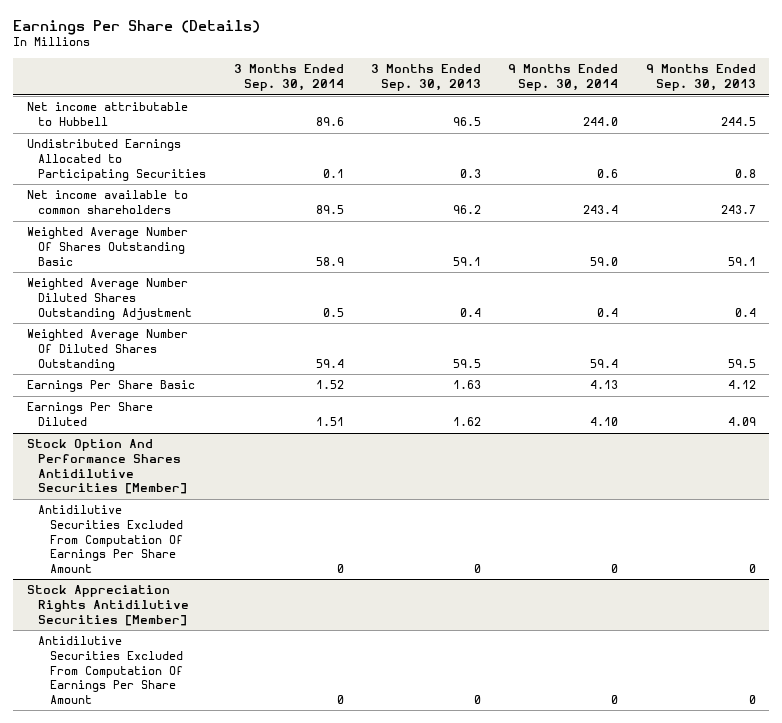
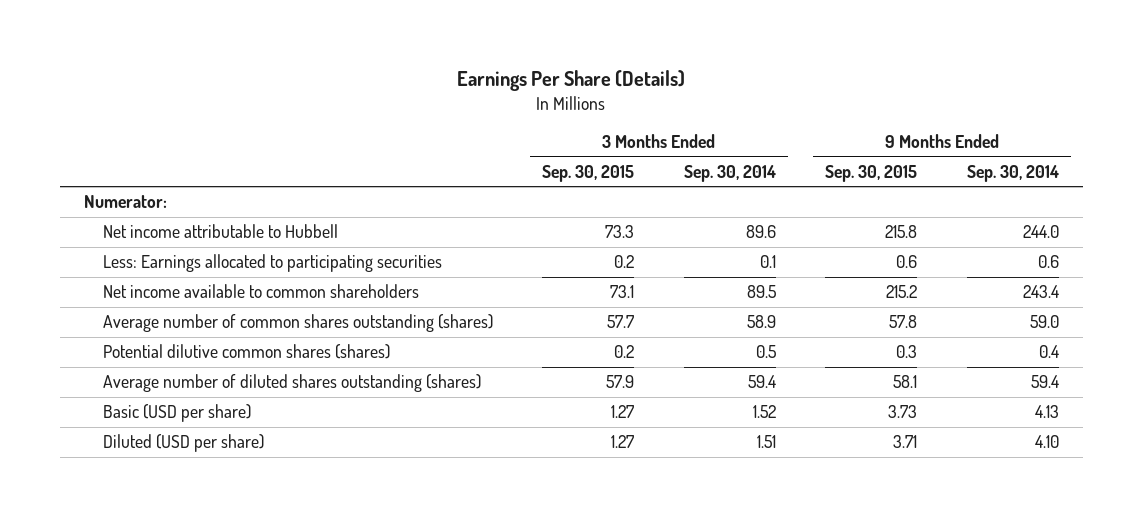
[370,64,481,92] 3 Months Ended Sep. 30, 2013 -> none
[645,64,756,92] 9 Months Ended Sep. 30, 2013 -> none
none -> [542,164,635,182] Sep. 30, 2015
none -> [825,164,918,182] Sep. 30, 2015
none -> [84,195,168,209] Numerator:
[26,139,207,181] Undistributed Earnings Allocated to Participating Securities -> [102,254,442,273] Less: Earnings allocated to participating securities
[26,439,188,495] Stock Option And Performance Shares Antidilutive Securities [Member] -> none
[38,505,183,573] Antidilutive Securities Excluded From Computation Of Earnings Per Share Amount -> none
[26,585,190,626] Stock Appreciation Rights Antidilutive Securities [Member] -> none
[38,636,183,704] Antidilutive Securities Excluded From Computation Of Earnings Per Share Amount -> none
[26,227,188,266] Weighted Average Number Of Shares Outstanding Basic -> [102,314,493,333] Average number of common shares outstanding (shares)
[26,278,193,320] Weighted Average Number Diluted Shares Outstanding Adjustment -> [102,344,390,360] Potential dilutive common shares (shares)
[26,329,188,371] Weighted Average Number Of Diluted Shares Outstanding -> [102,374,481,393] Average number of diluted shares outstanding (shares)
[26,380,195,393] Earnings Per Share Basic -> [102,404,251,423] Basic (USD per share)
[26,402,153,427] Earnings Per Share Diluted -> [102,434,264,453] Diluted (USD per share)

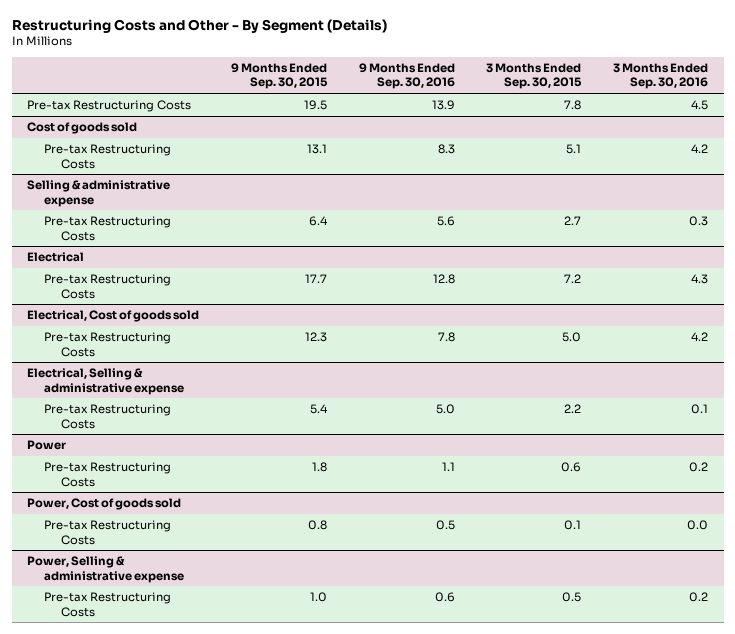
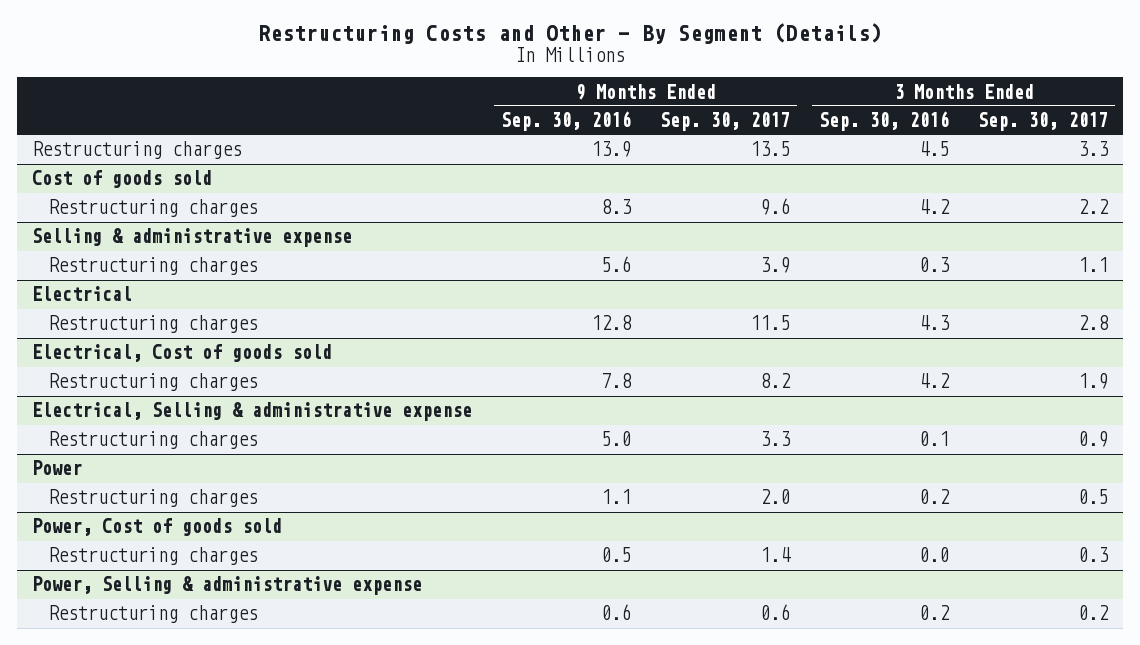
[230,63,328,90] 9 Months Ended Sep. 30, 2015 -> none
[486,63,583,90] 3 Months Ended Sep. 30, 2015 -> none
none -> [660,112,791,132] Sep. 30, 2017
none -> [978,112,1109,132] Sep. 30, 2017
[27,100,192,113] Pre-tax Restructuring Costs -> [31,141,242,160] Restructuring charges
[44,144,172,169] Pre-tax Restructuring Costs -> [48,199,259,218] Restructuring charges
[44,216,172,241] Pre-tax Restructuring Costs -> [48,257,259,276] Restructuring charges
[44,274,172,299] Pre-tax Restructuring Costs -> [48,315,259,334] Restructuring charges
[44,332,172,357] Pre-tax Restructuring Costs -> [48,373,259,392] Restructuring charges
[44,404,172,429] Pre-tax Restructuring Costs -> [48,431,259,450] Restructuring charges
[44,462,172,487] Pre-tax Restructuring Costs -> [48,489,259,508] Restructuring charges
[44,520,172,545] Pre-tax Restructuring Costs -> [48,547,259,566] Restructuring charges
[44,592,172,617] Pre-tax Restructuring Costs -> [48,605,259,624] Restructuring charges

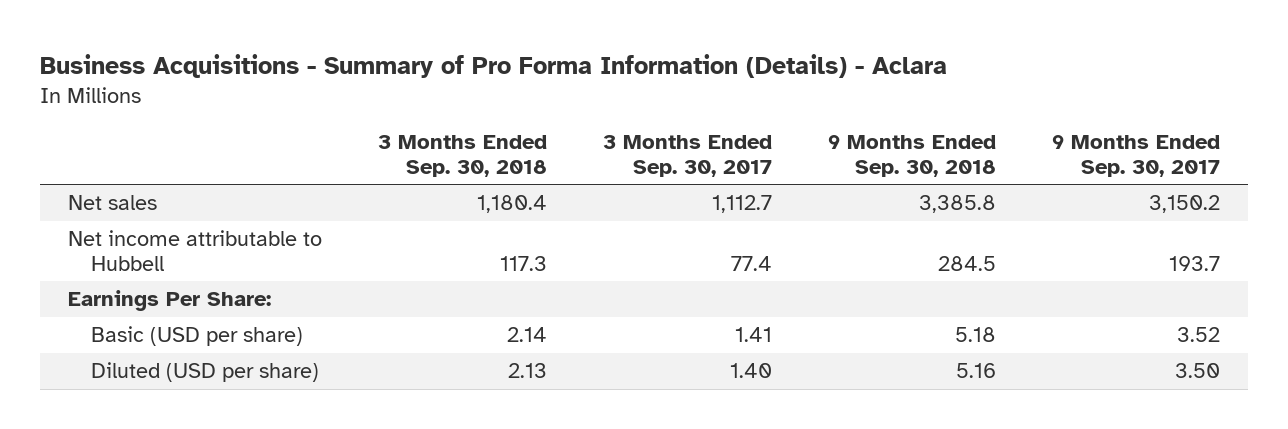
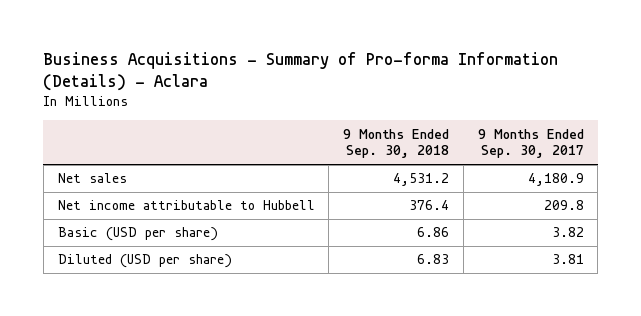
[40,53,948,78] Business Acquisitions - Summary of Pro Forma Information (Details) - Aclara -> [43,52,559,92] Business Acquisitions - Summary of Pro-forma Information (Details) - Aclara
[378,135,548,178] 3 Months Ended Sep. 30, 2018 -> none
[602,135,772,178] 3 Months Ended Sep. 30, 2017 -> none
[68,290,272,312] Earnings Per Share: -> none
[918,195,996,214] 3,385.8 -> [393,173,450,187] 4,531.2
[1148,195,1220,214] 3,150.2 -> [527,173,584,187] 4,180.9
[937,255,996,271] 284.5 -> [409,200,450,211] 376.4
[1168,255,1220,271] 193.7 -> [543,200,584,211] 209.8
[954,327,996,343] 5.18 -> [417,227,450,238] 6.86
[1176,327,1220,343] 3.52 -> [551,227,584,238] 3.82
[955,363,996,379] 5.16 -> [417,254,450,265] 6.83
[1174,363,1220,379] 3.50 -> [551,254,584,265] 3.81

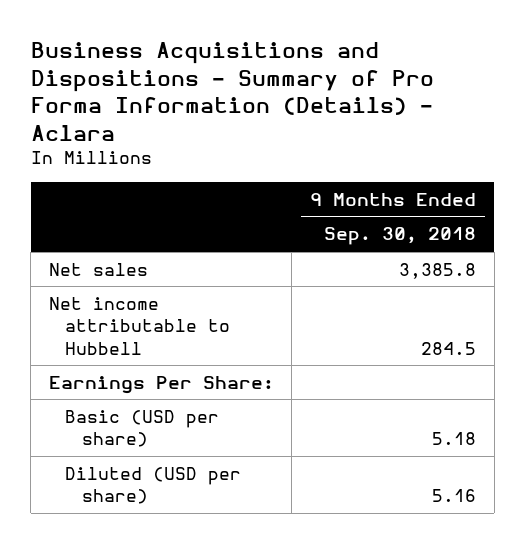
[43,52,559,92] Business Acquisitions - Summary of Pro-forma Information (Details) - Aclara -> [30,42,434,141] Business Acquisitions and Dispositions - Summary of Pro Forma Information (Details) - Aclara
[477,128,584,159] 9 Months Ended Sep. 30, 2017 -> none
[393,173,450,187] 4,531.2 -> [398,262,476,279] 3,385.8
[409,200,450,211] 376.4 -> [420,341,476,355] 284.5
none -> [48,375,274,394] Earnings Per Share:
[417,227,450,238] 6.86 -> [431,432,476,446] 5.18
[417,254,450,265] 6.83 -> [431,489,476,503] 5.16

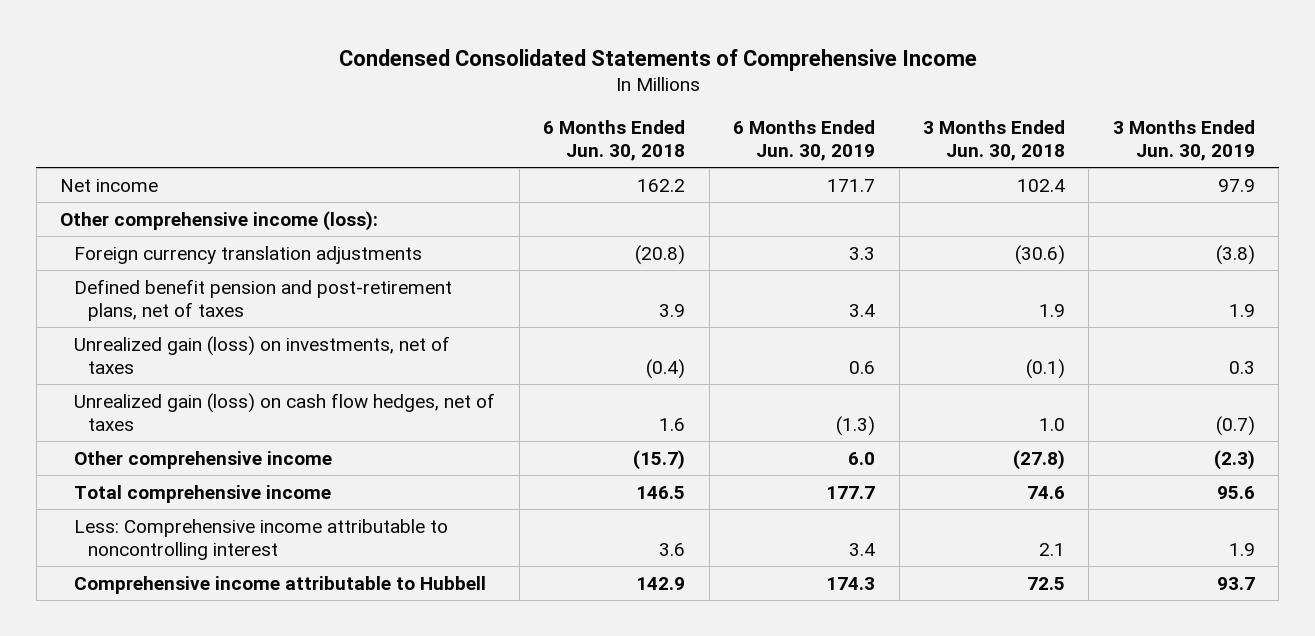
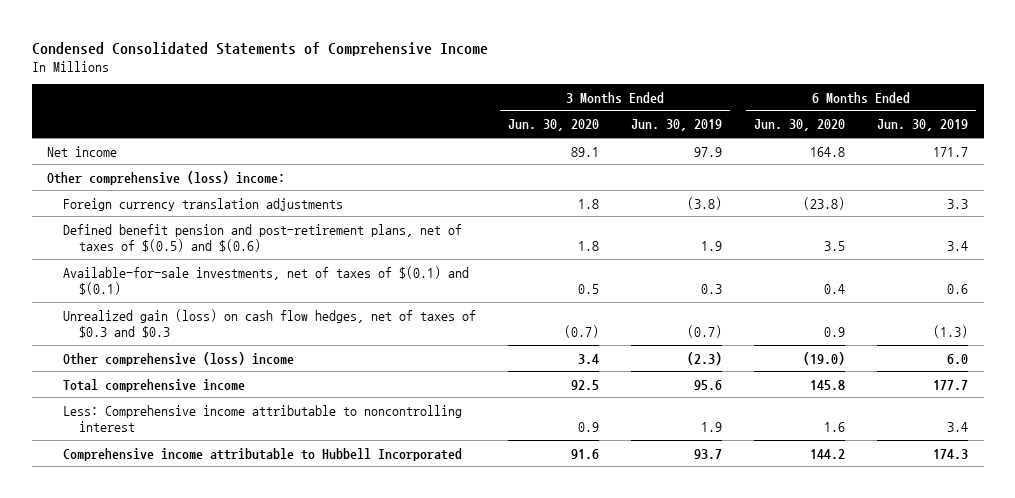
[543,119,686,162] 6 Months Ended Jun. 30, 2018 -> none
[923,119,1066,162] 3 Months Ended Jun. 30, 2018 -> none
none -> [508,119,600,132] Jun. 30, 2020
none -> [753,119,845,132] Jun. 30, 2020
[60,210,379,231] Other comprehensive income (loss): -> [47,170,286,185] Other comprehensive (loss) income:
[74,278,453,321] Defined benefit pension and post-retirement plans, net of taxes -> [63,223,463,252] Defined benefit pension and post-retirement plans, net of taxes of $(0.5) and $(0.6)
[74,335,451,374] Unrealized gain (loss) on investments, net of taxes -> [63,265,470,295] Available-for-sale investments, net of taxes of $(0.1) and $(0.1)
[74,392,496,431] Unrealized gain (loss) on cash flow hedges, net of taxes -> [63,308,477,338] Unrealized gain (loss) on cash flow hedges, net of taxes of $0.3 and $0.3
[74,450,333,469] Other comprehensive income -> [63,351,295,366] Other comprehensive (loss) income
[74,575,487,594] Comprehensive income attributable to Hubbell -> [63,447,463,461] Comprehensive income attributable to Hubbell Incorporated

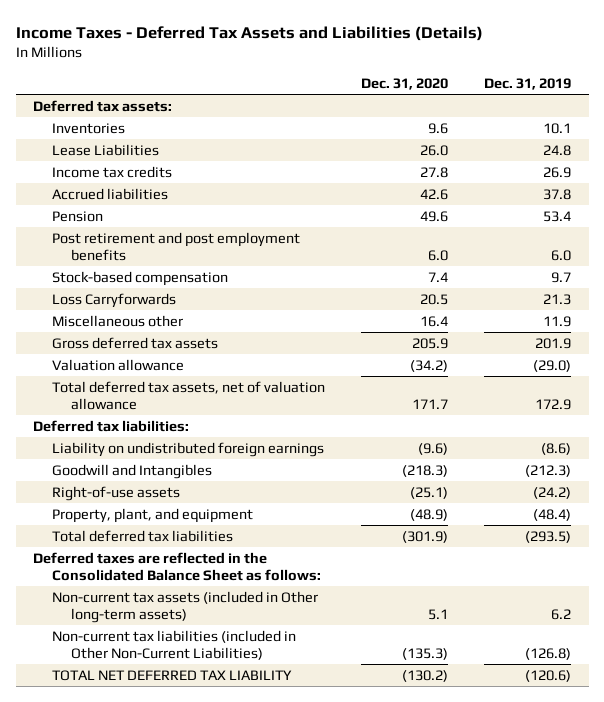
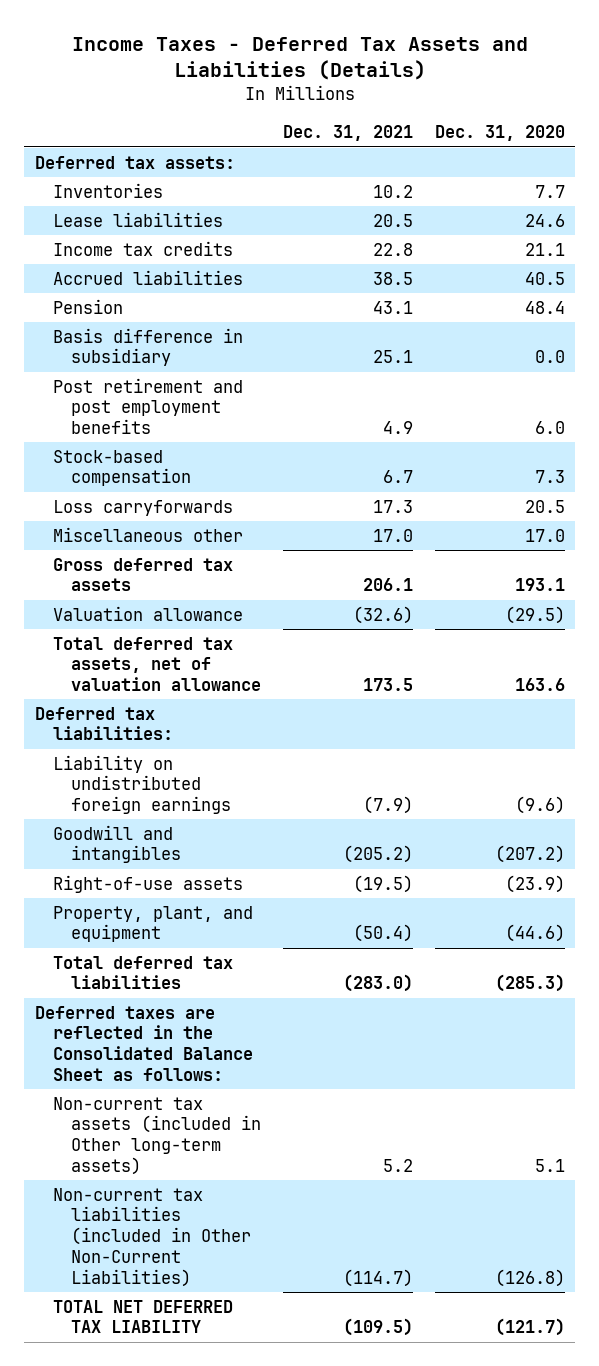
[483,77,571,90] Dec. 31, 2019 -> none
none -> [282,125,413,142] Dec. 31, 2021
[427,122,448,134] 9.6 -> [534,184,565,198] 7.7
[52,143,160,156] Lease Liabilities -> [52,211,223,227] Lease liabilities
[419,144,448,156] 26.0 -> [524,213,565,227] 24.6
[419,166,448,178] 27.8 -> [524,242,565,256] 21.1
[419,188,448,200] 42.6 -> [524,271,565,285] 40.5
[419,210,448,222] 49.6 -> [524,300,565,314] 48.4
none -> [52,327,243,367] Basis difference in subsidiary
[427,271,448,282] 7.4 -> [534,470,565,484] 7.3
[52,292,177,308] Loss Carryforwards -> [52,499,233,516] Loss carryforwards
[419,315,448,327] 16.4 -> [524,528,565,542] 17.0
[411,337,448,349] 205.9 -> [514,578,565,592] 193.1
[409,359,448,372] (34.2) -> [504,605,565,624] (29.5)
[411,398,448,409] 171.7 -> [514,678,565,692] 163.6
[52,463,213,479] Goodwill and Intangibles -> [52,824,182,864] Goodwill and intangibles
[401,464,448,477] (218.3) -> [494,845,565,864] (207.2)
[409,486,448,499] (25.1) -> [504,874,565,893] (23.9)
[409,508,448,521] (48.9) -> [504,924,565,943] (44.6)
[401,530,448,543] (301.9) -> [494,974,565,993] (285.3)
[401,647,448,660] (135.3) -> [494,1268,565,1287] (126.8)
[401,669,448,682] (130.2) -> [494,1318,565,1337] (121.7)

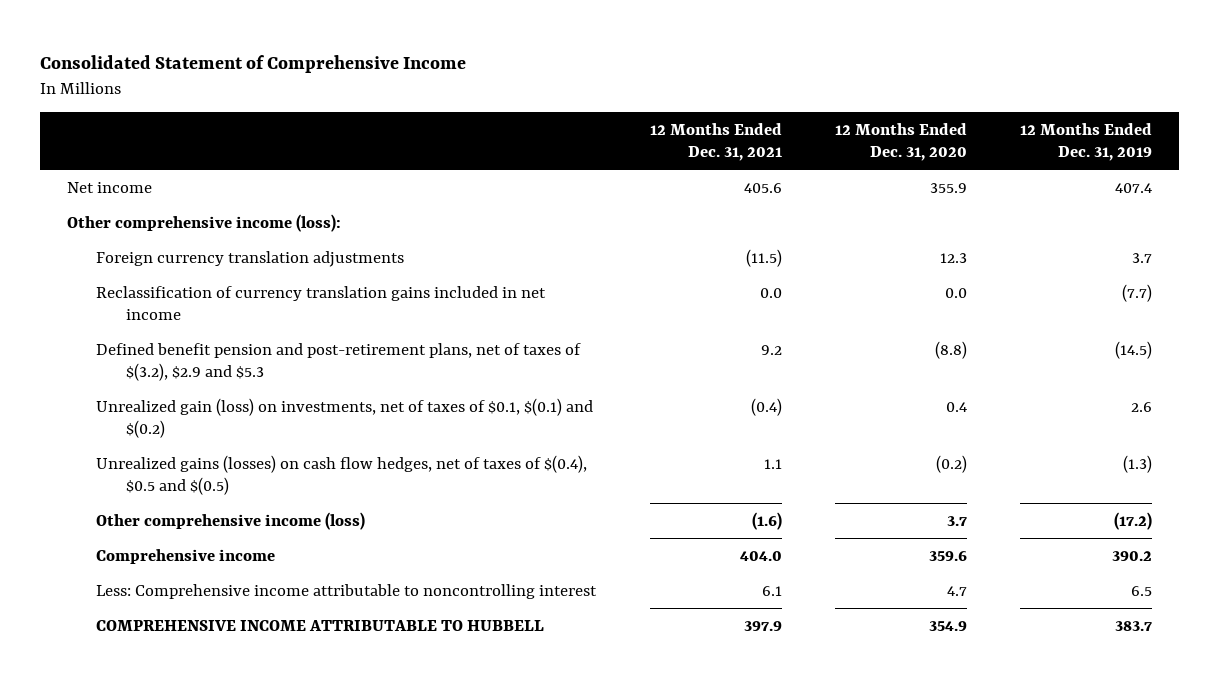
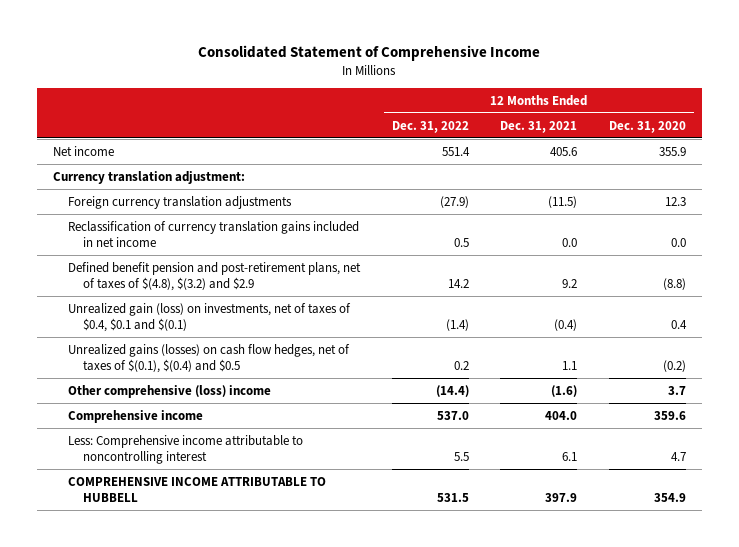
[1020,123,1153,161] 12 Months Ended Dec. 31, 2019 -> none
none -> [391,120,469,133] Dec. 31, 2022
[66,213,341,232] Other comprehensive income (loss): -> none
none -> [52,170,245,184] Currency translation adjustment:
[96,342,582,381] Defined benefit pension and post-retirement plans, net of taxes of $(3.2), $2.9 and $5.3 -> [68,261,362,291] Defined benefit pension and post-retirement plans, net of taxes of $(4.8), $(3.2) and $2.9
[96,397,594,438] Unrealized gain (loss) on investments, net of taxes of $0.1, $(0.1) and $(0.2) -> [68,302,352,332] Unrealized gain (loss) on investments, net of taxes of $0.4, $0.1 and $(0.1)
[96,454,588,495] Unrealized gains (losses) on cash flow hedges, net of taxes of $(0.4), $0.5 and $(0.5) -> [68,343,351,373] Unrealized gains (losses) on cash flow hedges, net of taxes of $(0.1), $(0.4) and $0.5
[96,511,366,530] Other comprehensive income (loss) -> [68,384,272,398] Other comprehensive (loss) income

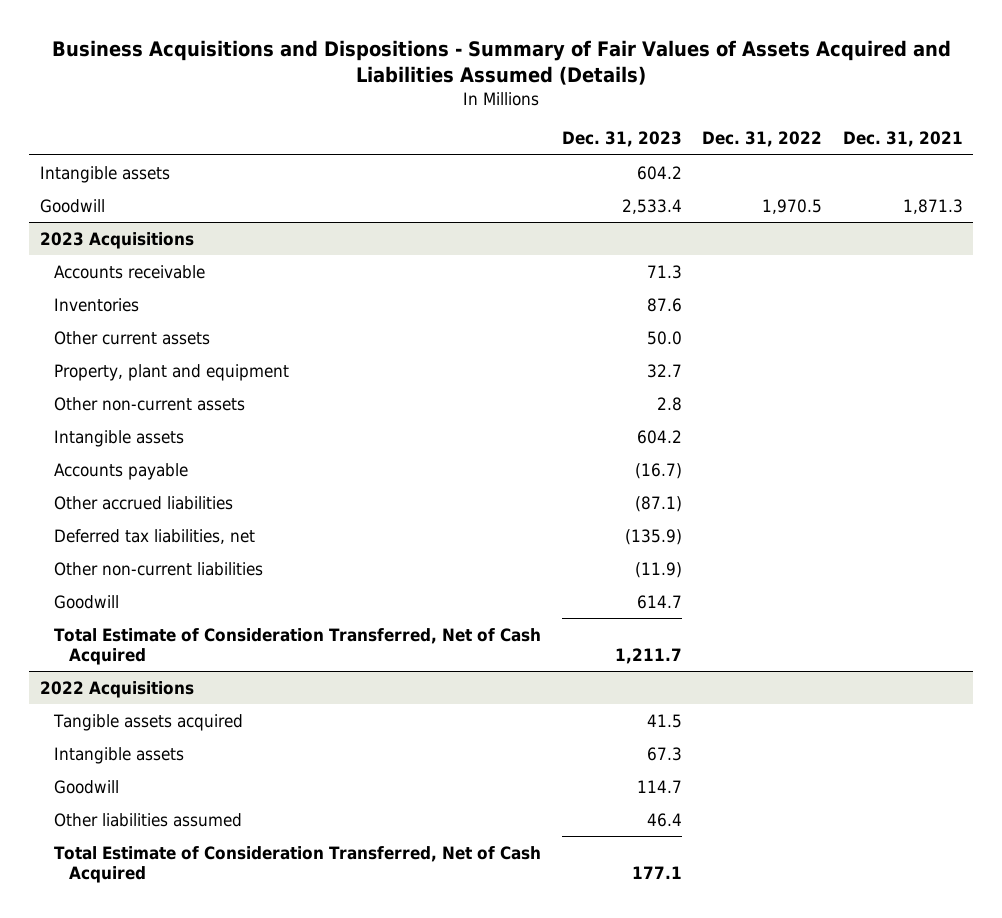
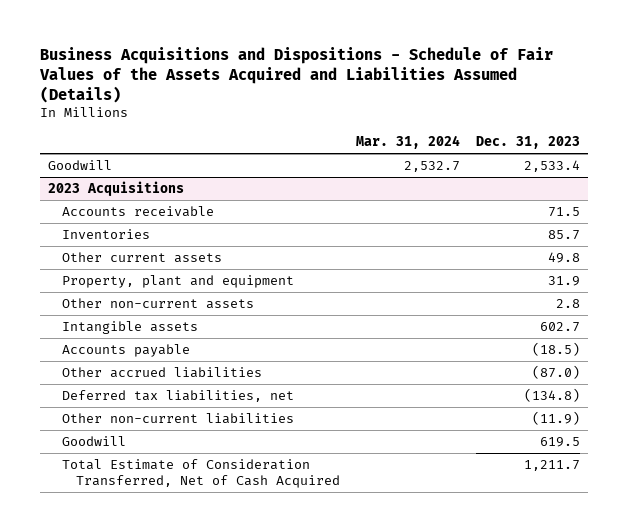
[52,39,952,85] Business Acquisitions and Dispositions - Summary of Fair Values of Assets Acquired and Liabilities Assumed (Details) -> [39,46,553,103] Business Acquisitions and Dispositions - Schedule of Fair Values of the Assets Acquired and Liabilities Assumed (Details)
[702,131,823,148] Dec. 31, 2022 -> none
[842,131,963,148] Dec. 31, 2021 -> none
none -> [355,135,460,150] Mar. 31, 2024
[39,165,170,183] Intangible assets -> none
[646,264,682,279] 71.3 -> [547,207,580,218] 71.5
[646,297,682,312] 87.6 -> [547,230,580,241] 85.7
[646,330,682,345] 50.0 -> [547,252,580,264] 49.8
[646,363,682,378] 32.7 -> [547,276,580,287] 31.9
[636,429,682,444] 604.2 -> [539,322,580,333] 602.7
[634,462,682,479] (16.7) -> [531,342,580,357] (18.5)
[634,495,682,512] (87.1) -> [531,365,580,380] (87.0)
[624,528,682,545] (135.9) -> [523,388,580,403] (134.8)
[636,594,682,609] 614.7 -> [539,437,580,448] 619.5
[39,680,194,698] 2022 Acquisitions -> none
[53,713,244,731] Tangible assets acquired -> none
[54,746,185,764] Intangible assets -> none
[54,779,120,794] Goodwill -> none
[54,812,243,827] Other liabilities assumed -> none
[54,845,542,883] Total Estimate of Consideration Transferred, Net of Cash Acquired -> none

